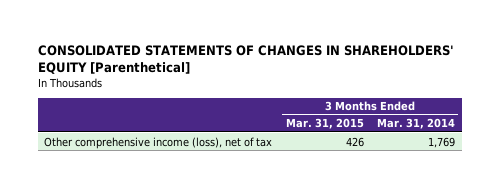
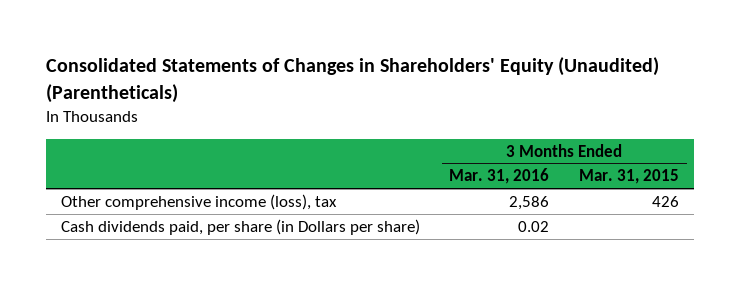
[37,44,454,74] CONSOLIDATED STATEMENTS OF CHANGES IN SHAREHOLDERS' EQUITY [Parenthetical] -> [45,57,659,103] Consolidated Statements of Changes in Shareholders' Equity (Unaudited) (Parentheticals)
[377,118,456,130] Mar. 31, 2014 -> none
none -> [449,168,550,185] Mar. 31, 2016
[44,136,273,149] Other comprehensive income (loss), net of tax -> [60,193,337,210] Other comprehensive income (loss), tax
none -> [60,218,420,235] Cash dividends paid, per share (in Dollars per share)

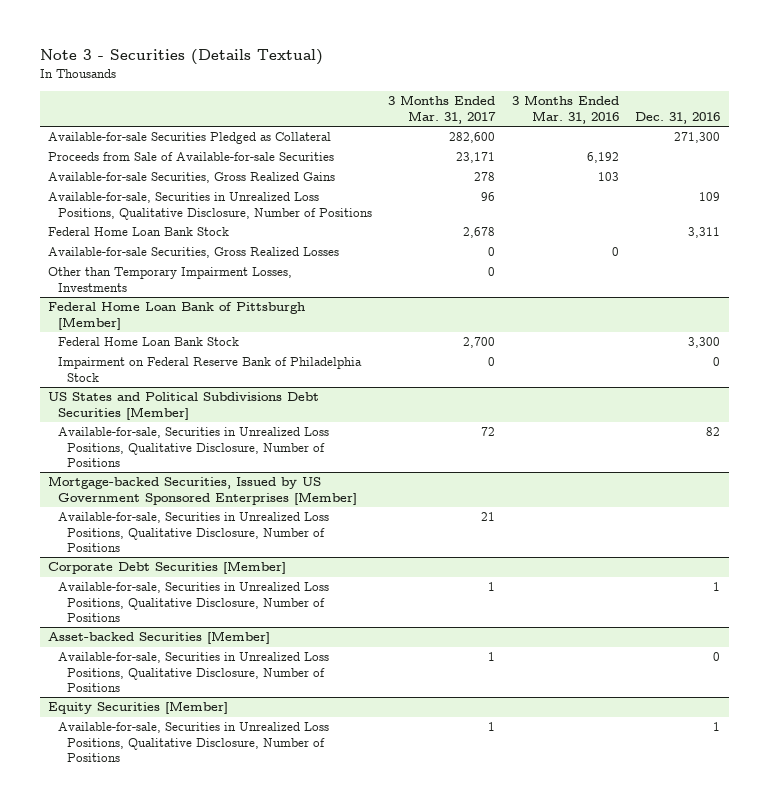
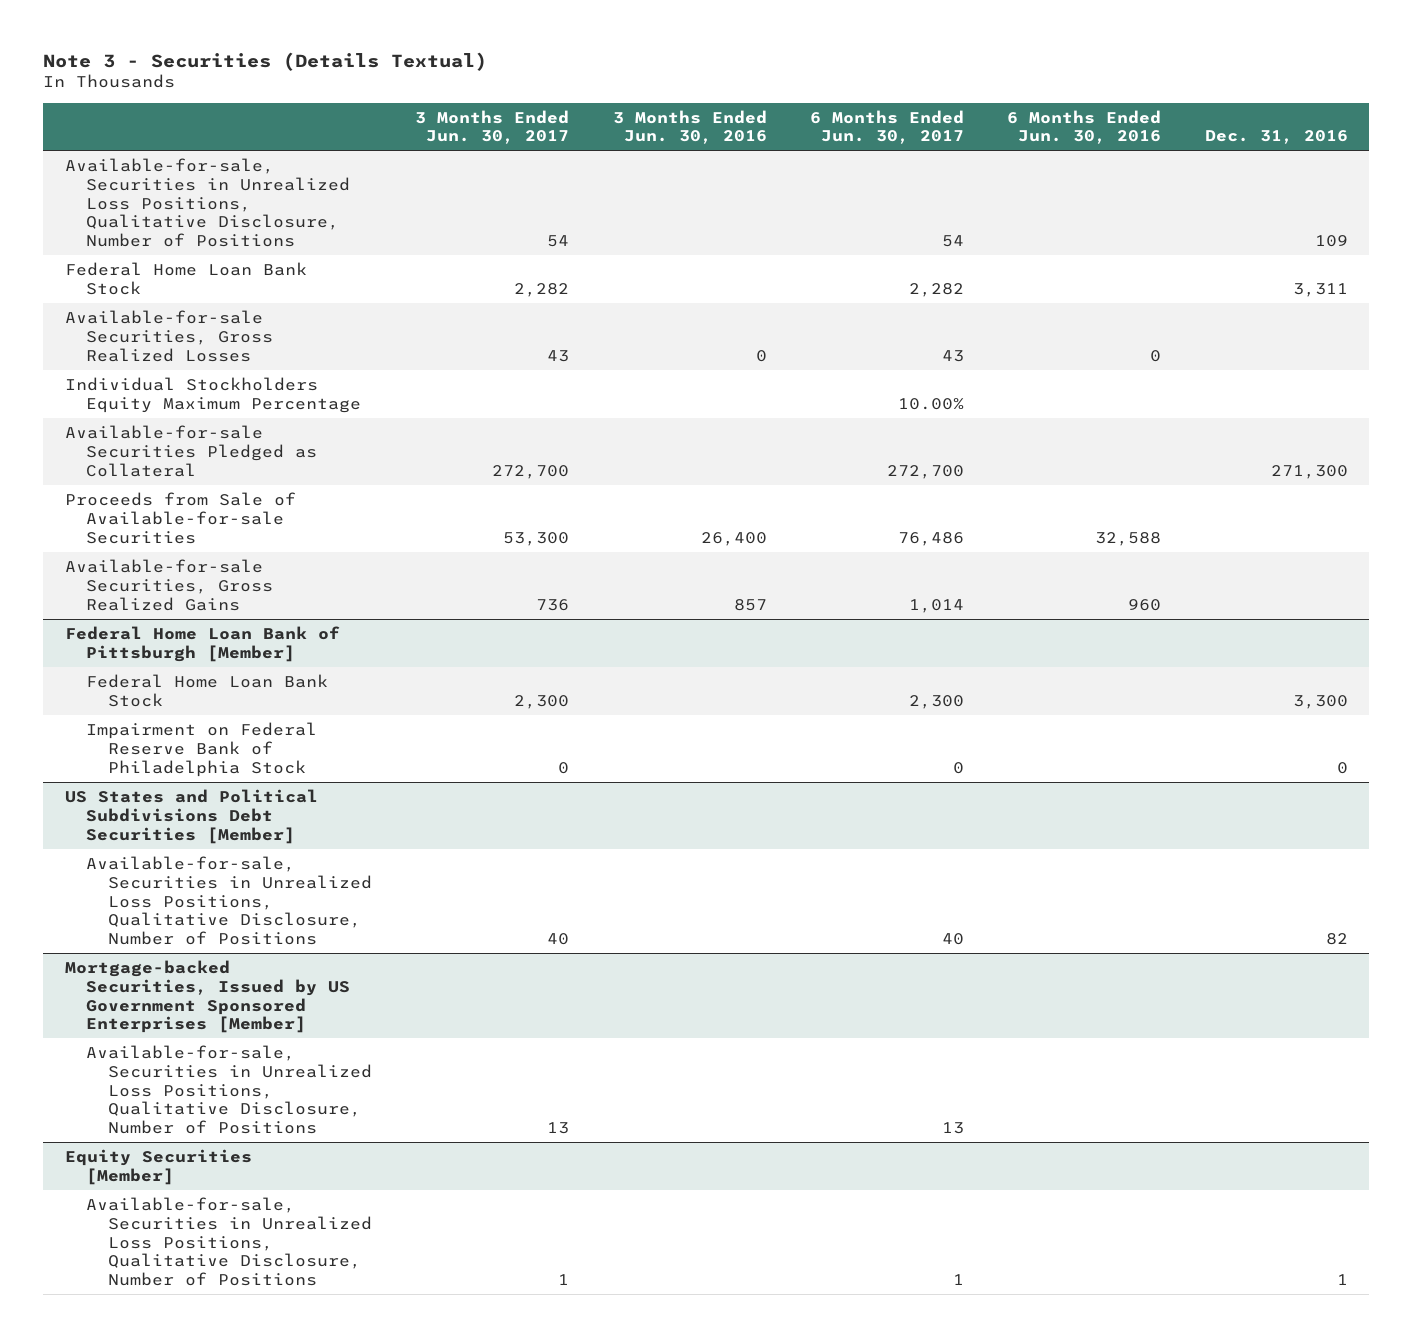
[388,95,497,124] 3 Months Ended Mar. 31, 2017 -> none
[511,95,619,124] 3 Months Ended Mar. 31, 2016 -> none
none -> [415,109,570,145] 3 Months Ended Jun. 30, 2017
none -> [612,109,767,145] 3 Months Ended Jun. 30, 2016
none -> [809,109,964,145] 6 Months Ended Jun. 30, 2017
none -> [1007,109,1162,145] 6 Months Ended Jun. 30, 2016
[47,267,292,292] Other than Temporary Impairment Losses, Investments -> none
none -> [64,376,362,413] Individual Stockholders Equity Maximum Percentage
[47,132,331,145] Available-for-sale Securities Pledged as Collateral -> [64,424,318,477] Available-for-sale Securities Pledged as Collateral
[47,152,334,162] Proceeds from Sale of Available-for-sale Securities -> [64,491,296,544] Proceeds from Sale of Available-for-sale Securities
[47,172,335,184] Available-for-sale Securities, Gross Realized Gains -> [64,558,274,611] Available-for-sale Securities, Gross Realized Gains
[47,561,286,575] Corporate Debt Securities [Member] -> none
[57,582,329,623] Available-for-sale, Securities in Unrealized Loss Positions, Qualitative Disclosure, Number of Positions -> none
[47,631,270,645] Asset-backed Securities [Member] -> none
[57,652,329,693] Available-for-sale, Securities in Unrealized Loss Positions, Qualitative Disclosure, Number of Positions -> none

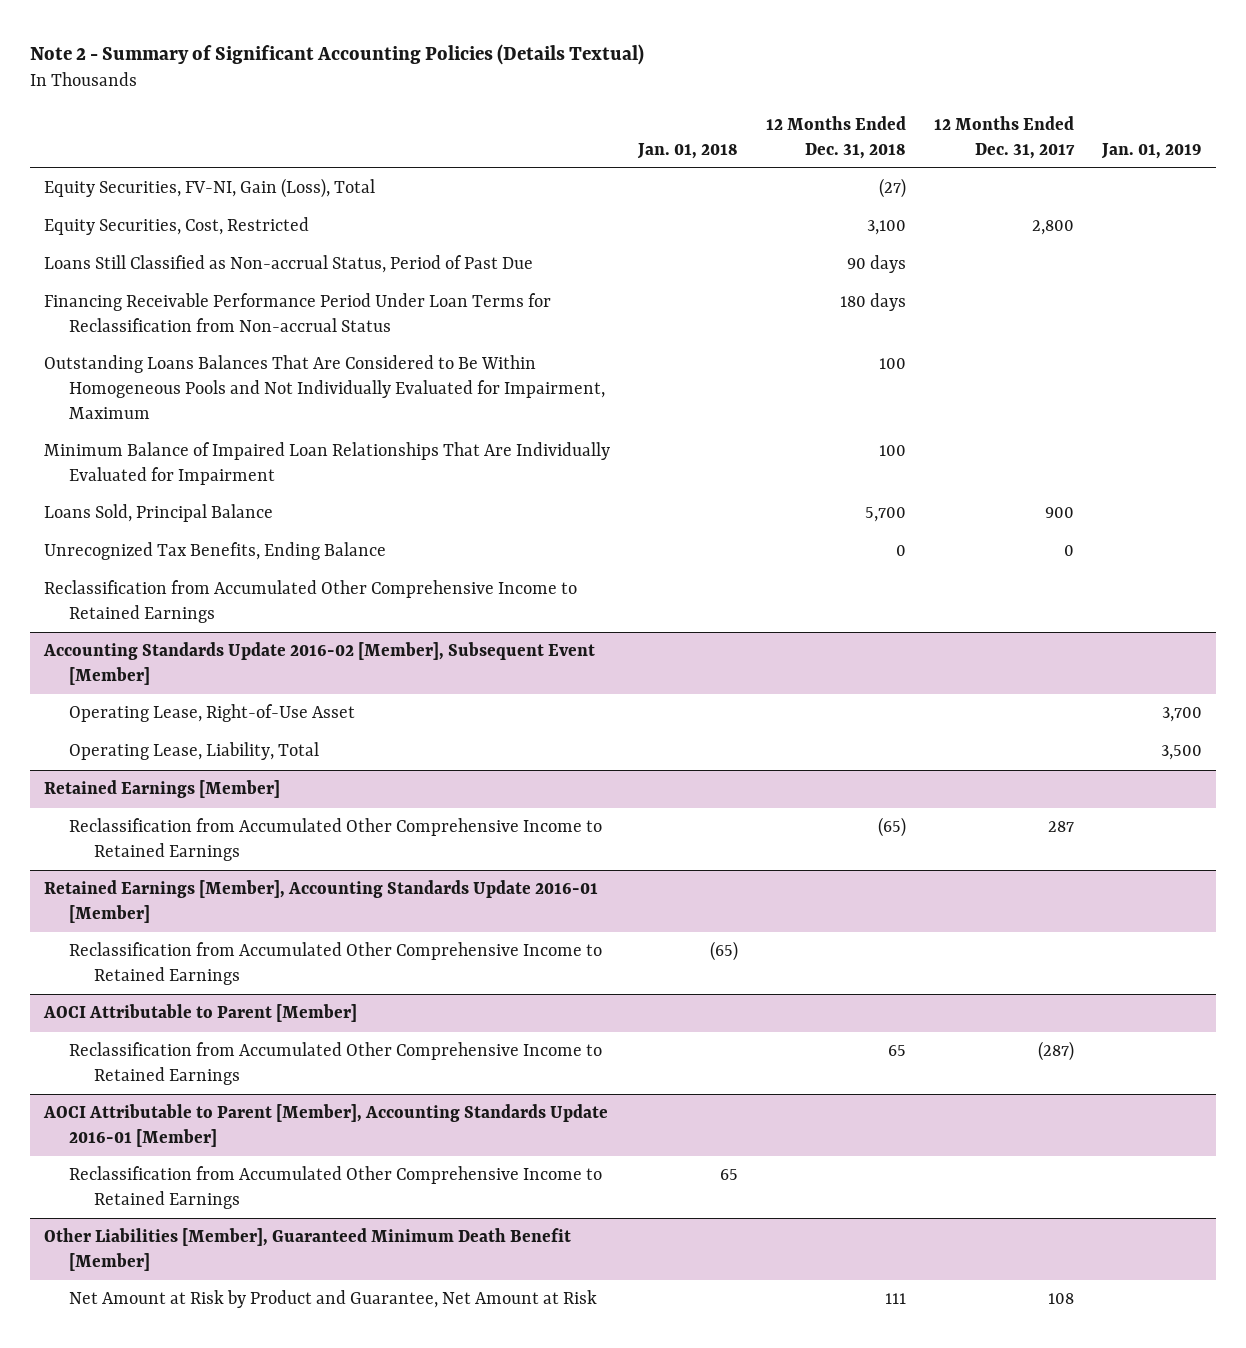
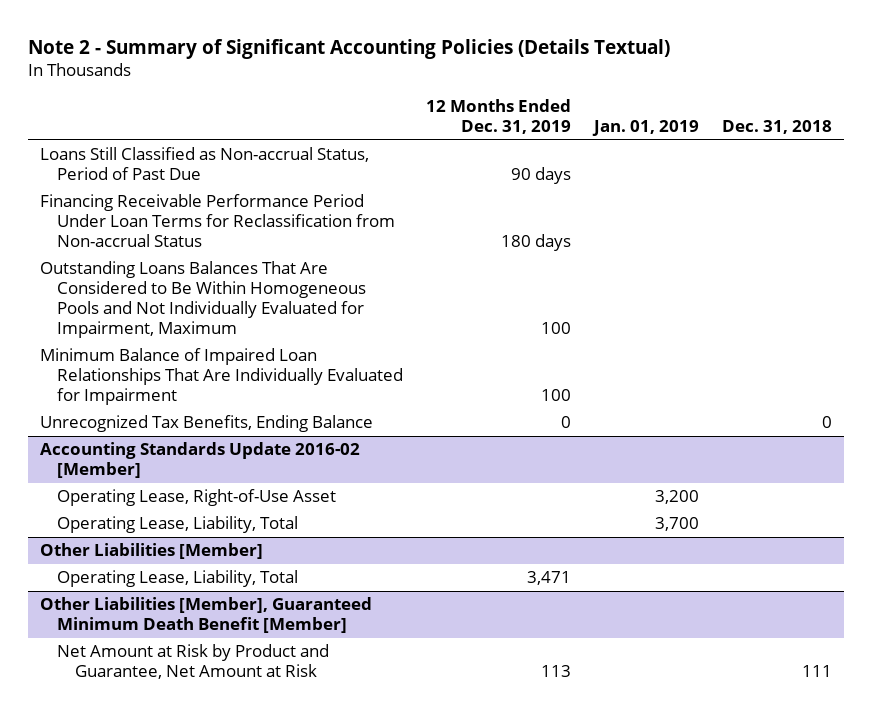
[637,142,739,159] Jan. 01, 2018 -> none
[766,115,907,159] 12 Months Ended Dec. 31, 2018 -> none
[934,115,1076,159] 12 Months Ended Dec. 31, 2017 -> none
none -> [426,99,572,135] 12 Months Ended Dec. 31, 2019
none -> [722,120,833,135] Dec. 31, 2018
[44,178,376,199] Equity Securities, FV-NI, Gain (Loss), Total -> none
[44,217,310,236] Equity Securities, Cost, Restricted -> none
[44,504,274,523] Loans Sold, Principal Balance -> none
[44,580,578,624] Reclassification from Accumulated Other Comprehensive Income to Retained Earnings -> none
[44,780,281,799] Retained Earnings [Member] -> none
[68,818,602,862] Reclassification from Accumulated Other Comprehensive Income to Retained Earnings -> none
[44,880,599,924] Retained Earnings [Member], Accounting Standards Update 2016-01 [Member] -> none
[68,942,602,986] Reclassification from Accumulated Other Comprehensive Income to Retained Earnings -> none
[43,1004,358,1023] AOCI Attributable to Parent [Member] -> none
[68,1042,602,1086] Reclassification from Accumulated Other Comprehensive Income to Retained Earnings -> none
[43,1104,609,1148] AOCI Attributable to Parent [Member], Accounting Standards Update 2016-01 [Member] -> none
[68,1166,602,1210] Reclassification from Accumulated Other Comprehensive Income to Retained Earnings -> none
[43,642,596,686] Accounting Standards Update 2016-02 [Member], Subsequent Event [Member] -> [39,442,360,479] Accounting Standards Update 2016-02 [Member]
[1161,707,1202,723] 3,700 -> [655,490,700,505] 3,200
[1160,745,1202,761] 3,500 -> [655,517,700,532] 3,700
none -> [39,543,263,560] Other Liabilities [Member]
none -> [57,570,299,588] Operating Lease, Liability, Total

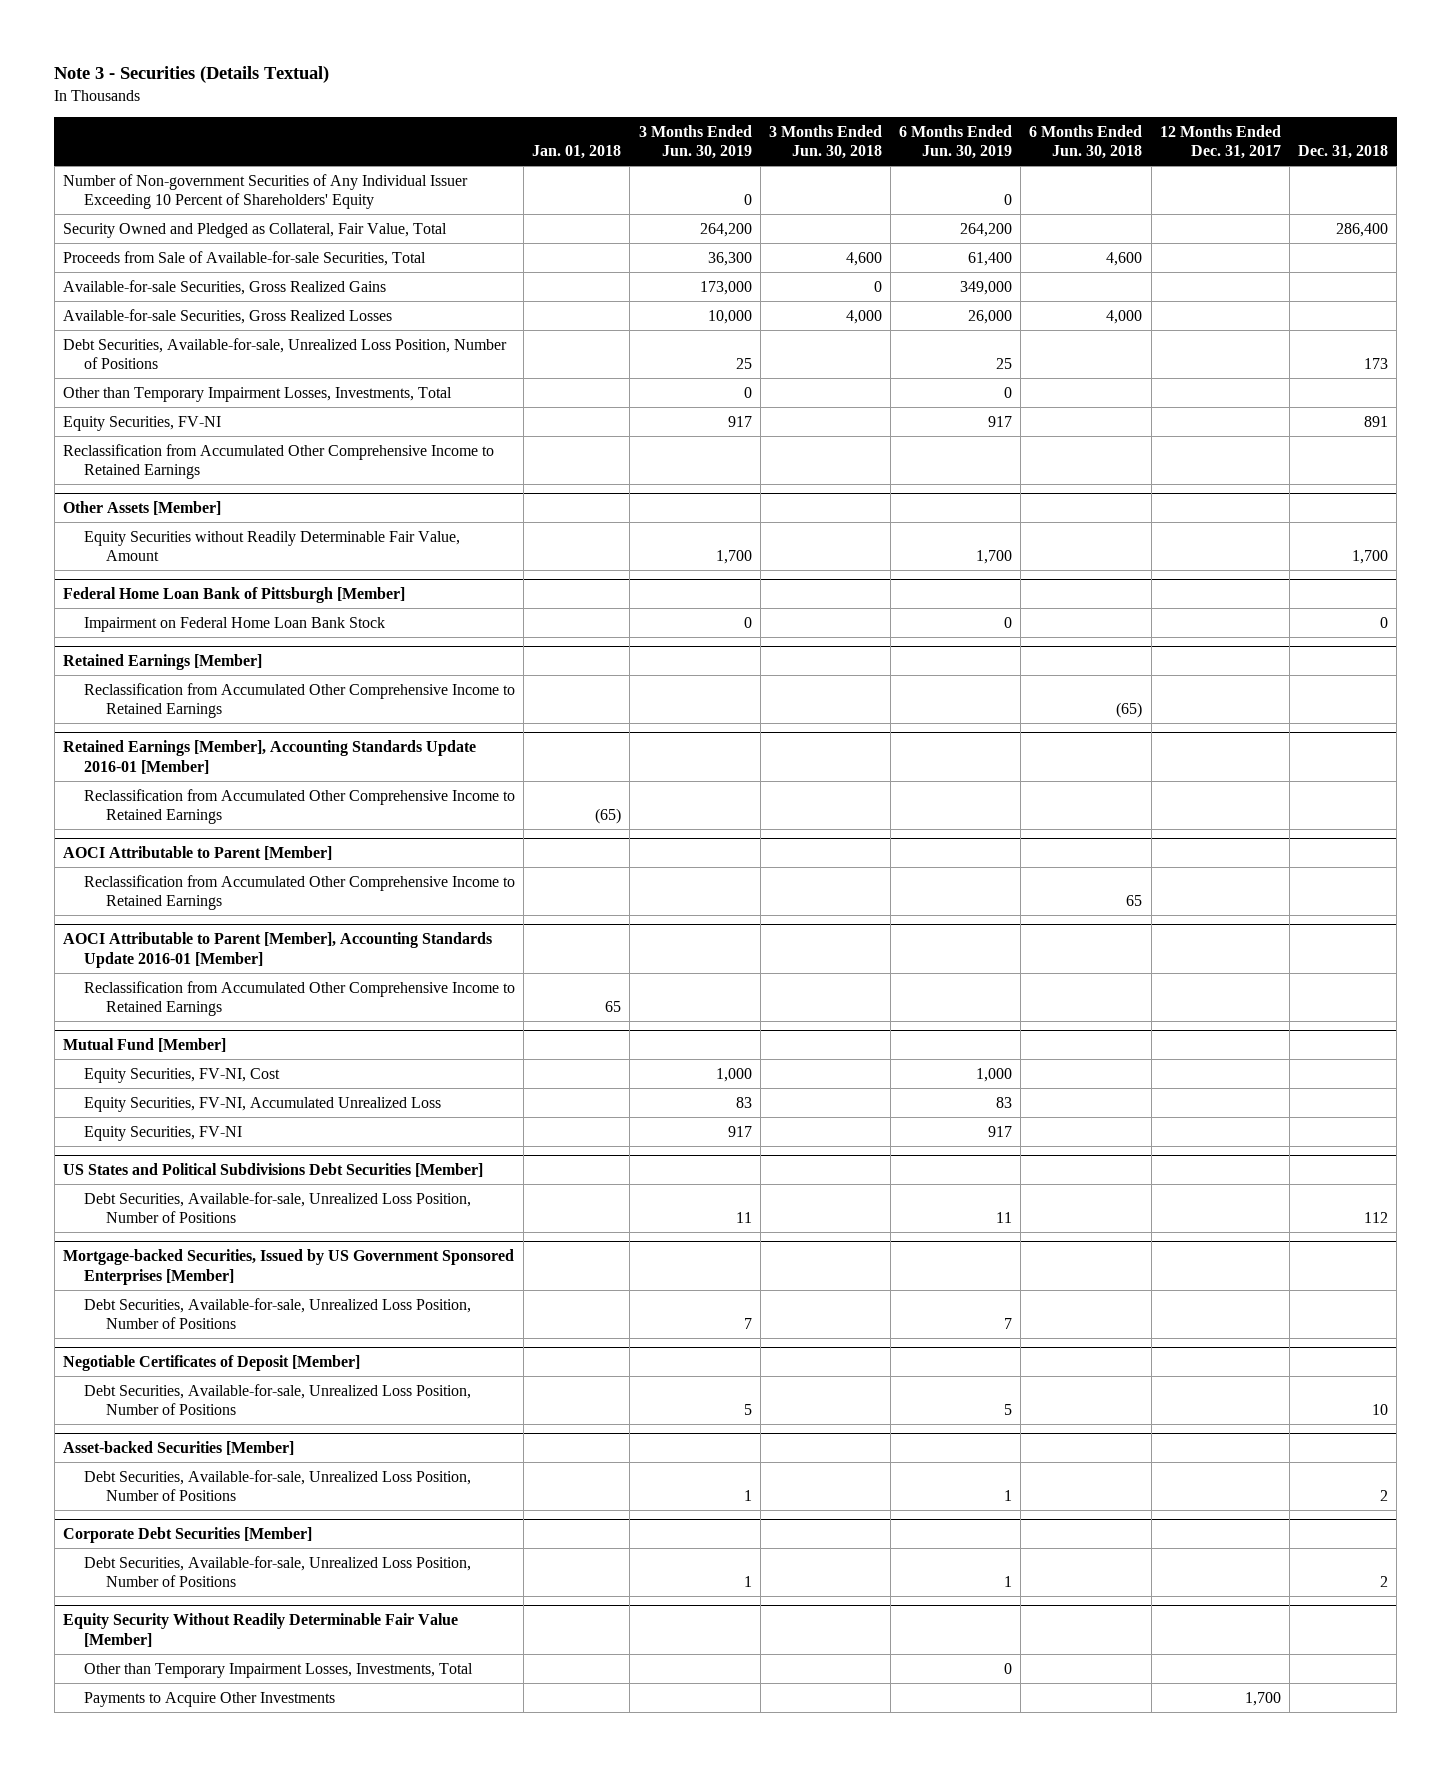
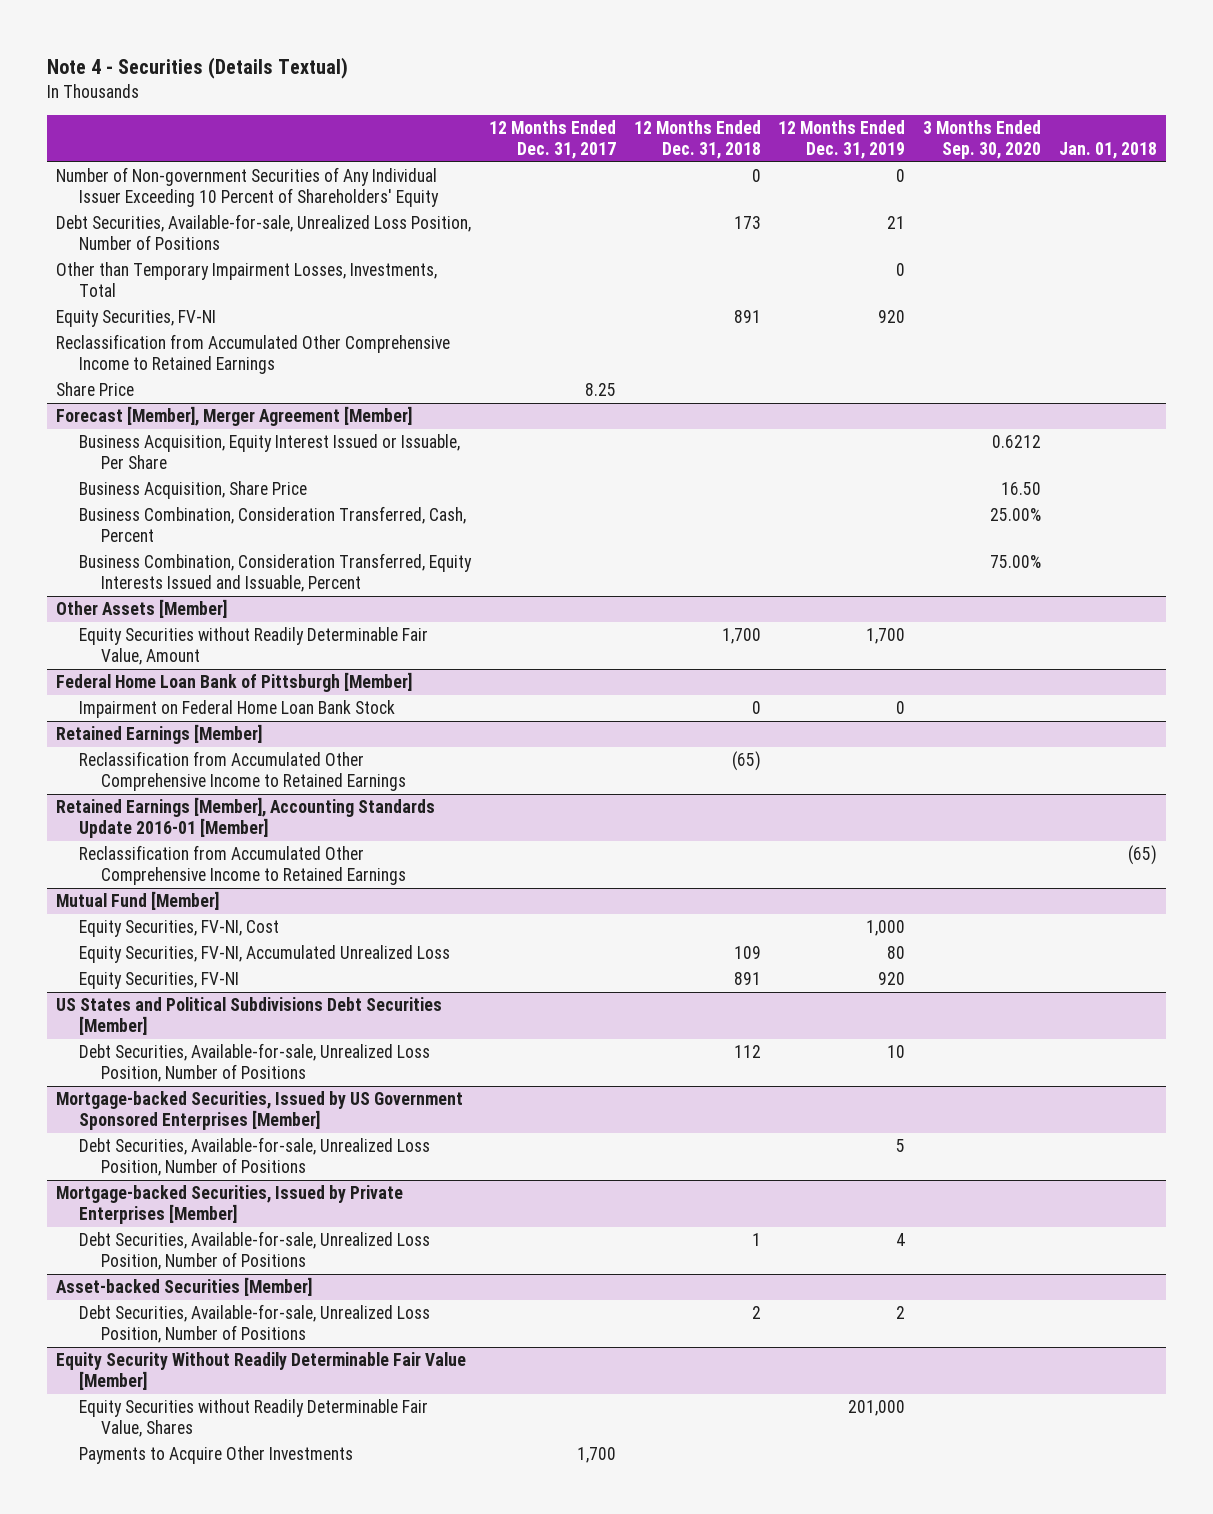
[54,66,330,84] Note 3 - Securities (Details Textual) -> [47,57,349,80] Note 4 - Securities (Details Textual)
[638,124,752,160] 3 Months Ended Jun. 30, 2019 -> none
[768,124,882,160] 3 Months Ended Jun. 30, 2018 -> none
[899,124,1013,160] 6 Months Ended Jun. 30, 2019 -> none
[1029,124,1143,160] 6 Months Ended Jun. 30, 2018 -> none
[1297,145,1388,160] Dec. 31, 2018 -> none
none -> [633,120,761,159] 12 Months Ended Dec. 31, 2018
none -> [778,120,906,159] 12 Months Ended Dec. 31, 2019
none -> [923,120,1042,159] 3 Months Ended Sep. 30, 2020
[62,222,447,238] Security Owned and Pledged as Collateral, Fair Value, Total -> none
[62,250,426,266] Proceeds from Sale of Available-for-sale Securities, Total -> none
[62,279,386,295] Available-for-sale Securities, Gross Realized Gains -> none
[62,308,392,324] Available-for-sale Securities, Gross Realized Losses -> none
none -> [56,382,135,397] Share Price
none -> [56,406,413,427] Forecast [Member], Merger Agreement [Member]
none -> [78,434,460,469] Business Acquisition, Equity Interest Issued or Issuable, Per Share
none -> [78,481,307,500] Business Acquisition, Share Price
none -> [78,506,466,542] Business Combination, Consideration Transferred, Cash, Percent
none -> [78,553,472,592] Business Combination, Consideration Transferred, Equity Interests Issued and Issuable, Percent
[62,846,332,861] AOCI Attributable to Parent [Member] -> none
[84,874,516,911] Reclassification from Accumulated Other Comprehensive Income to Retained Earnings -> none
[62,932,492,968] AOCI Attributable to Parent [Member], Accounting Standards Update 2016-01 [Member] -> none
[84,980,516,1017] Reclassification from Accumulated Other Comprehensive Income to Retained Earnings -> none
[62,1355,360,1372] Negotiable Certificates of Deposit [Member] -> none
[84,1383,472,1416] Debt Securities, Available-for-sale, Unrealized Loss Position, Number of Positions -> none
none -> [56,1185,404,1224] Mortgage-backed Securities, Issued by Private Enterprises [Member]
none -> [78,1231,430,1270] Debt Securities, Available-for-sale, Unrealized Loss Position, Number of Positions
[62,1527,312,1544] Corporate Debt Securities [Member] -> none
[84,1555,472,1588] Debt Securities, Available-for-sale, Unrealized Loss Position, Number of Positions -> none
[84,1662,474,1678] Other than Temporary Impairment Losses, Investments, Total -> none
none -> [78,1399,428,1437] Equity Securities without Readily Determinable Fair Value, Shares

